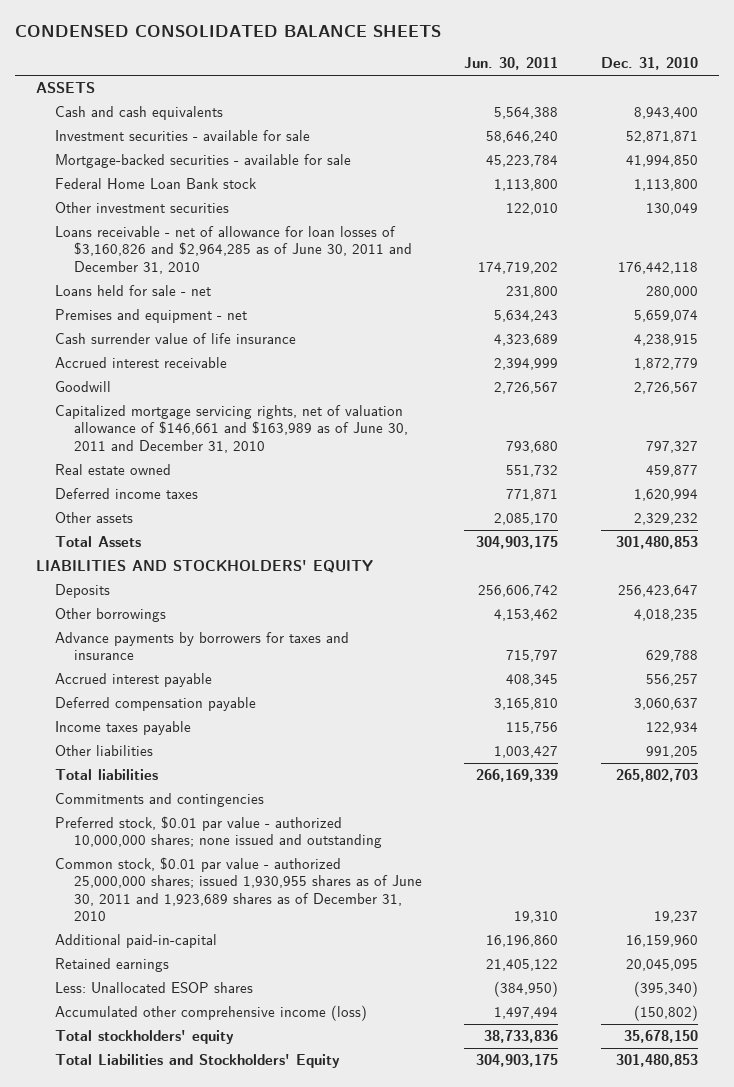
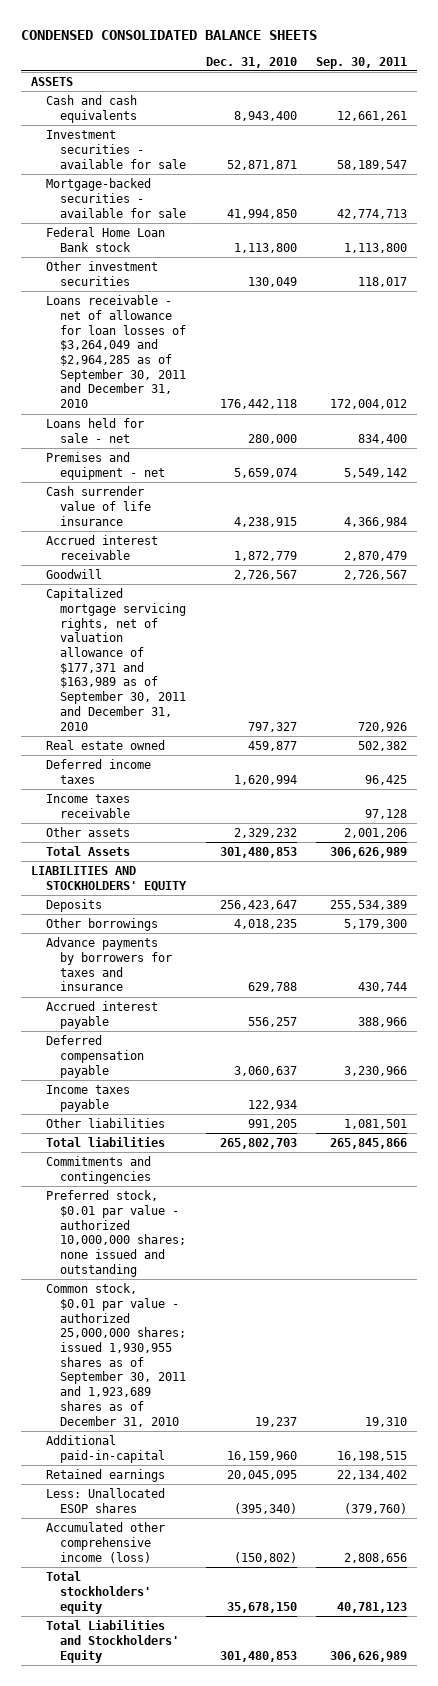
[464,57,559,71] Jun. 30, 2011 -> none
none -> [315,56,407,69] Sep. 30, 2011
[54,225,412,274] Loans receivable - net of allowance for loan losses of $3,160,826 and $2,964,285 as of June 30, 2011 and December 31, 2010 -> [45,295,187,409] Loans receivable - net of allowance for loan losses of $3,264,049 and $2,964,285 as of September 30, 2011 and December 31, 2010
[54,404,408,453] Capitalized mortgage servicing rights, net of valuation allowance of $146,661 and $163,989 as of June 30, 2011 and December 31, 2010 -> [45,588,187,731] Capitalized mortgage servicing rights, net of valuation allowance of $177,371 and $163,989 as of September 30, 2011 and December 31, 2010
none -> [45,794,131,818] Income taxes receivable
[54,856,422,921] Common stock, $0.01 par value - authorized 25,000,000 shares; issued 1,930,955 shares as of June 30, 2011 and 1,923,689 shares as of December 31, 2010 -> [45,1283,187,1427] Common stock, $0.01 par value - authorized 25,000,000 shares; issued 1,930,955 shares as of September 30, 2011 and 1,923,689 shares as of December 31, 2010

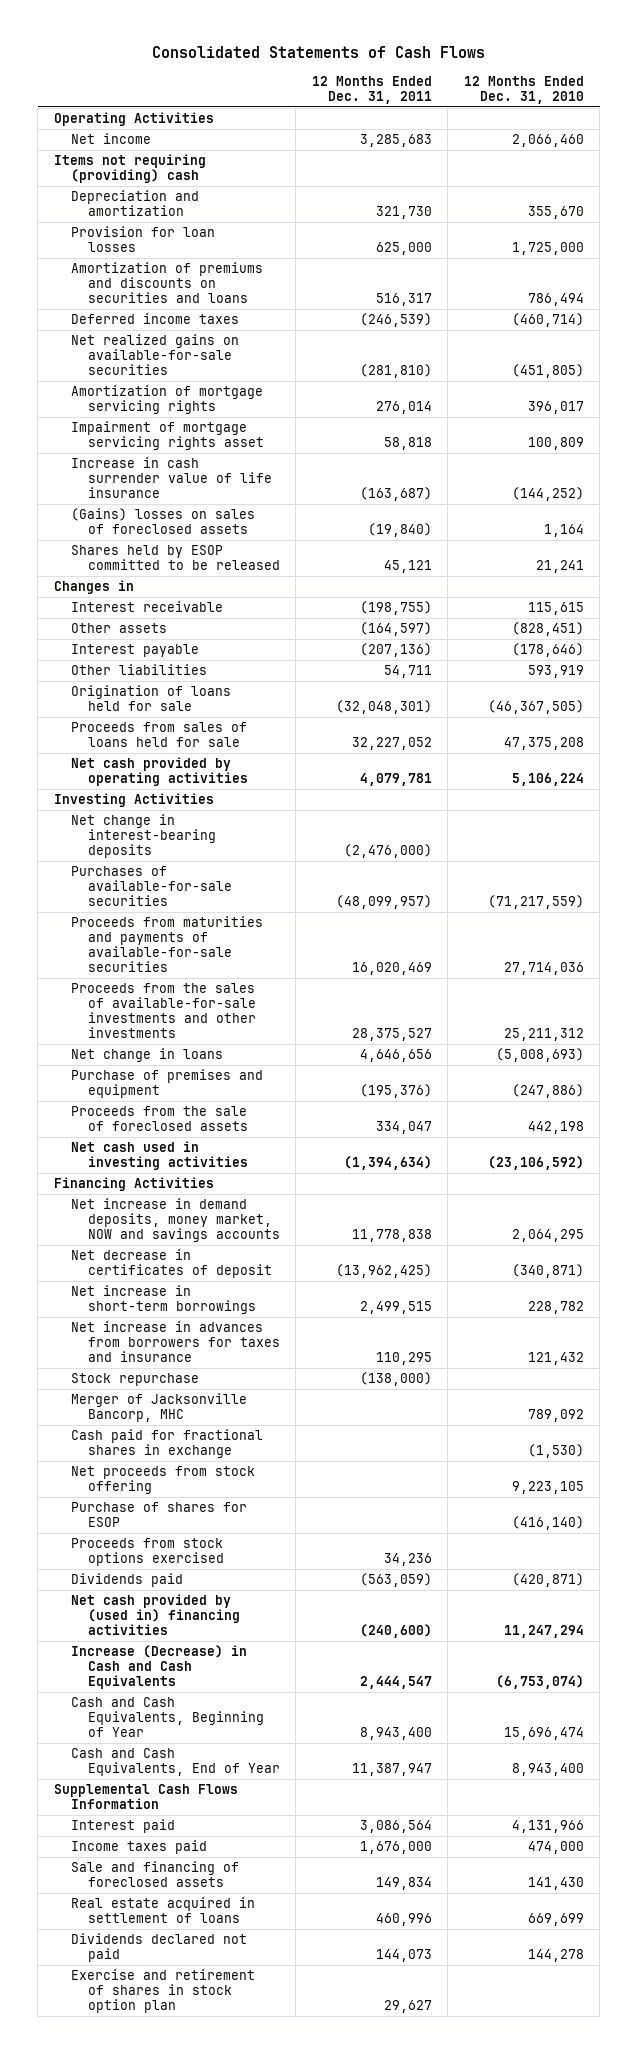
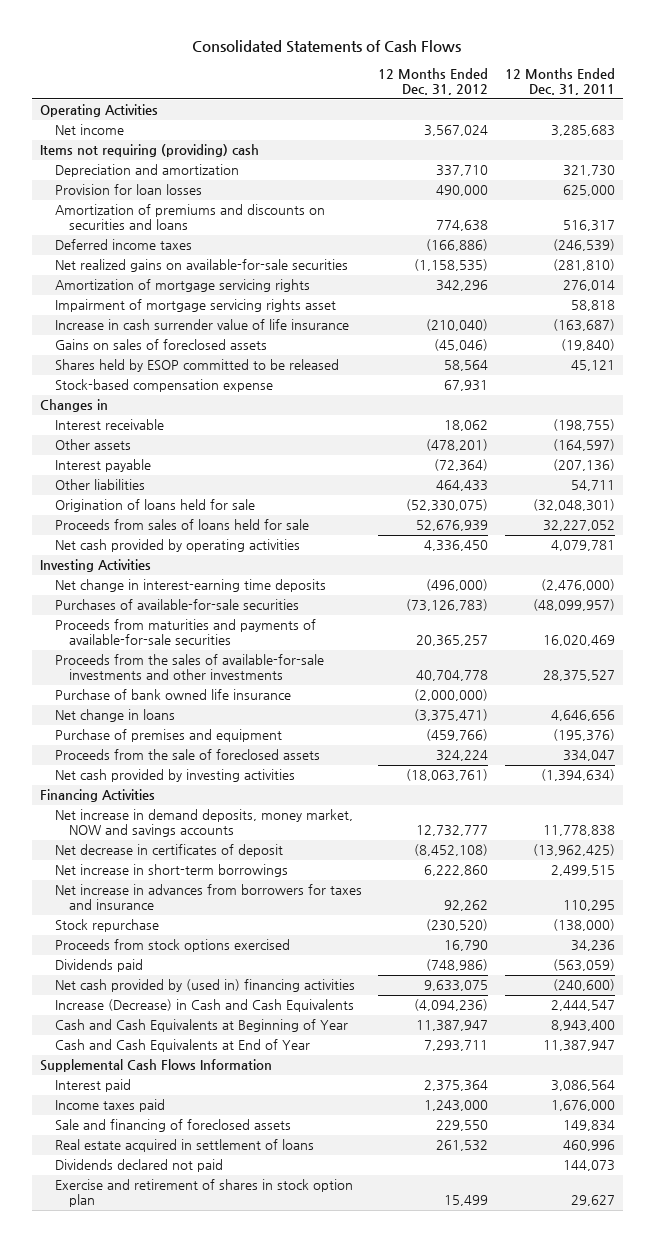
[463,76,584,105] 12 Months Ended Dec. 31, 2010 -> none
none -> [378,67,489,95] 12 Months Ended Dec. 31, 2012
[70,508,255,535] (Gains) losses on sales of foreclosed assets -> [54,339,267,351] Gains on sales of foreclosed assets
none -> [54,379,273,393] Stock-based compensation expense
[70,814,216,859] Net change in interest-bearing deposits -> [54,579,326,593] Net change in interest-earning time deposits
none -> [54,689,291,701] Purchase of bank owned life insurance
[70,1141,248,1171] Net cash used in investing activities -> [54,769,295,783] Net cash provided by investing activities
[70,1393,247,1423] Merger of Jacksonville Bancorp, MHC -> none
[70,1429,263,1459] Cash paid for fractional shares in exchange -> none
[70,1466,255,1495] Net proceeds from stock offering -> none
[70,1502,247,1528] Purchase of shares for ESOP -> none
[70,1697,264,1738] Cash and Cash Equivalents, Beginning of Year -> [54,1019,348,1033] Cash and Cash Equivalents at Beginning of Year
[70,1748,280,1777] Cash and Cash Equivalents, End of Year -> [54,1039,310,1053] Cash and Cash Equivalents at End of Year

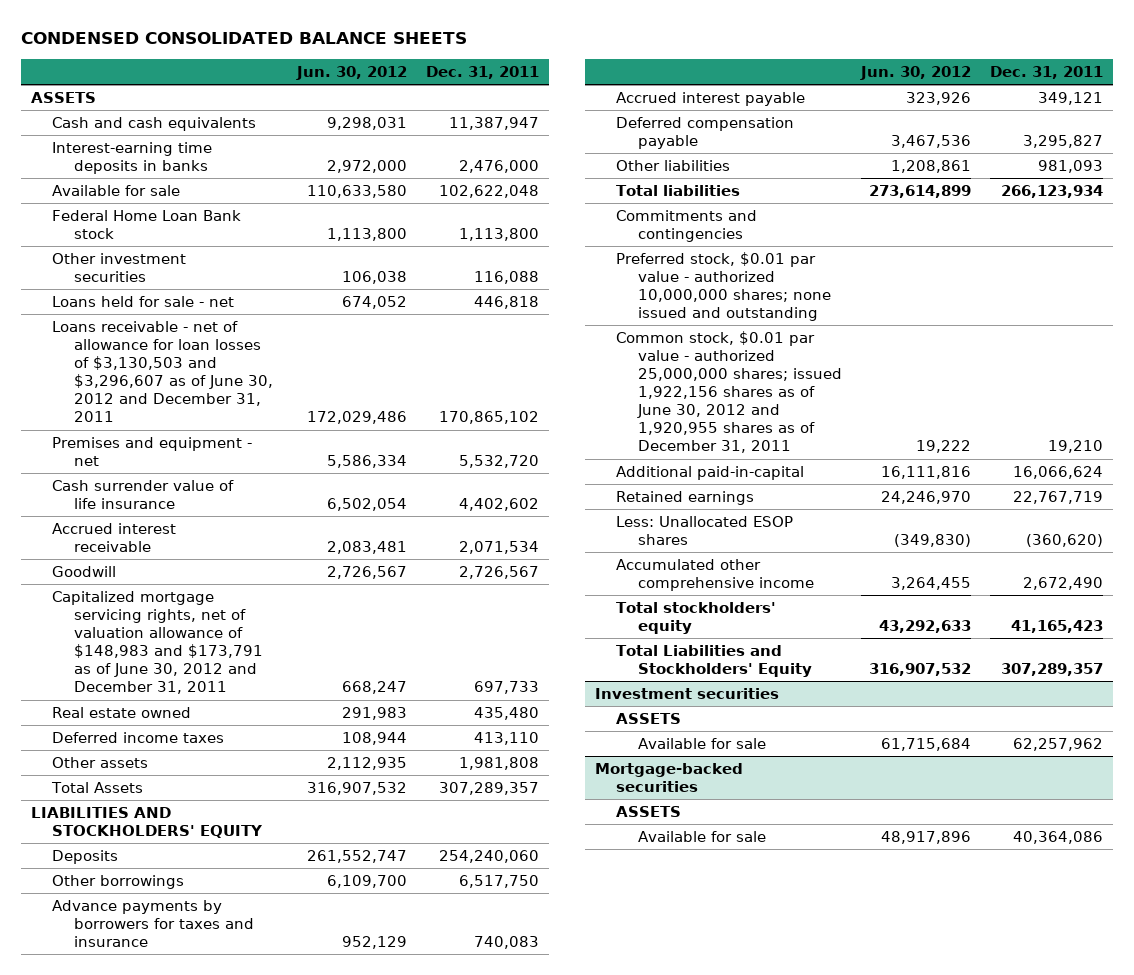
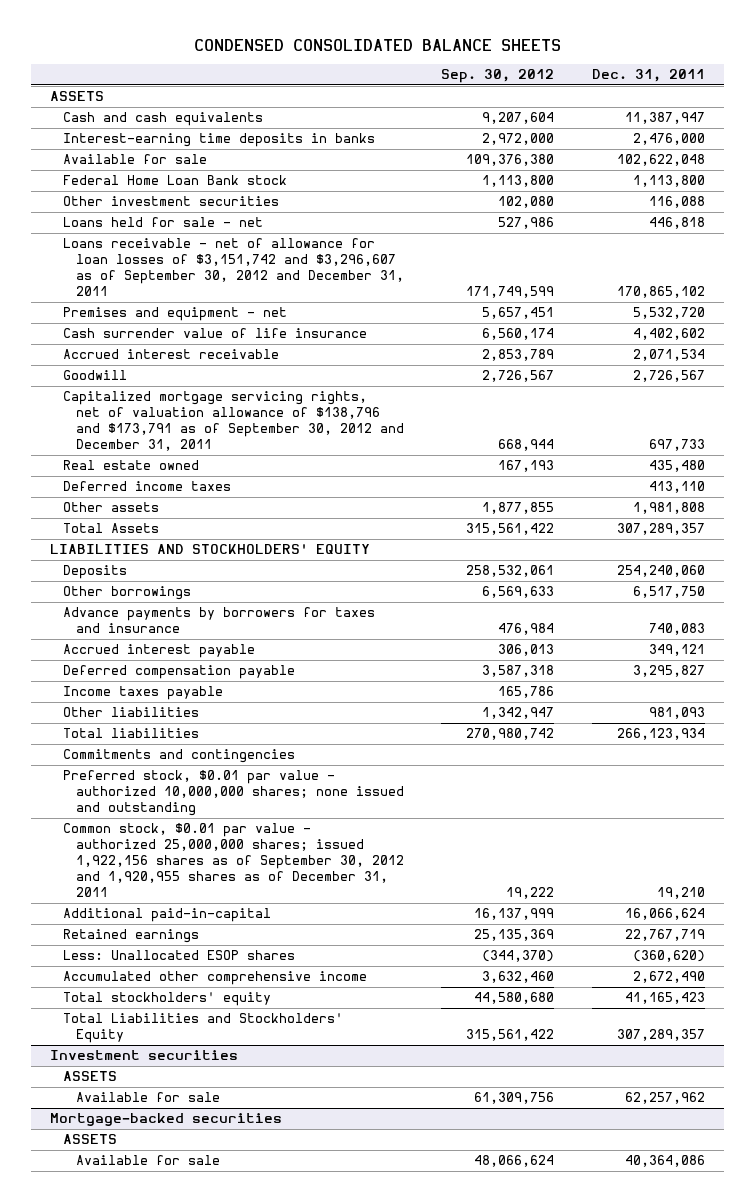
[295,65,407,80] Jun. 30, 2012 -> none
none -> [441,69,555,84] Sep. 30, 2012
[52,321,273,423] Loans receivable - net of allowance for loan losses of $3,130,503 and $3,296,607 as of June 30, 2012 and December 31, 2011 -> [62,238,404,297] Loans receivable - net of allowance for loan losses of $3,151,742 and $3,296,607 as of September 30, 2012 and December 31, 2011
[52,591,263,695] Capitalized mortgage servicing rights, net of valuation allowance of $148,983 and $173,791 as of June 30, 2012 and December 31, 2011 -> [62,391,404,452] Capitalized mortgage servicing rights, net of valuation allowance of $138,796 and $173,791 as of September 30, 2012 and December 31, 2011
none -> [62,686,223,701] Income taxes payable
[616,331,842,454] Common stock, $0.01 par value - authorized 25,000,000 shares; issued 1,922,156 shares as of June 30, 2012 and 1,920,955 shares as of December 31, 2011 -> [62,823,404,898] Common stock, $0.01 par value - authorized 25,000,000 shares; issued 1,922,156 shares as of September 30, 2012 and 1,920,955 shares as of December 31, 2011

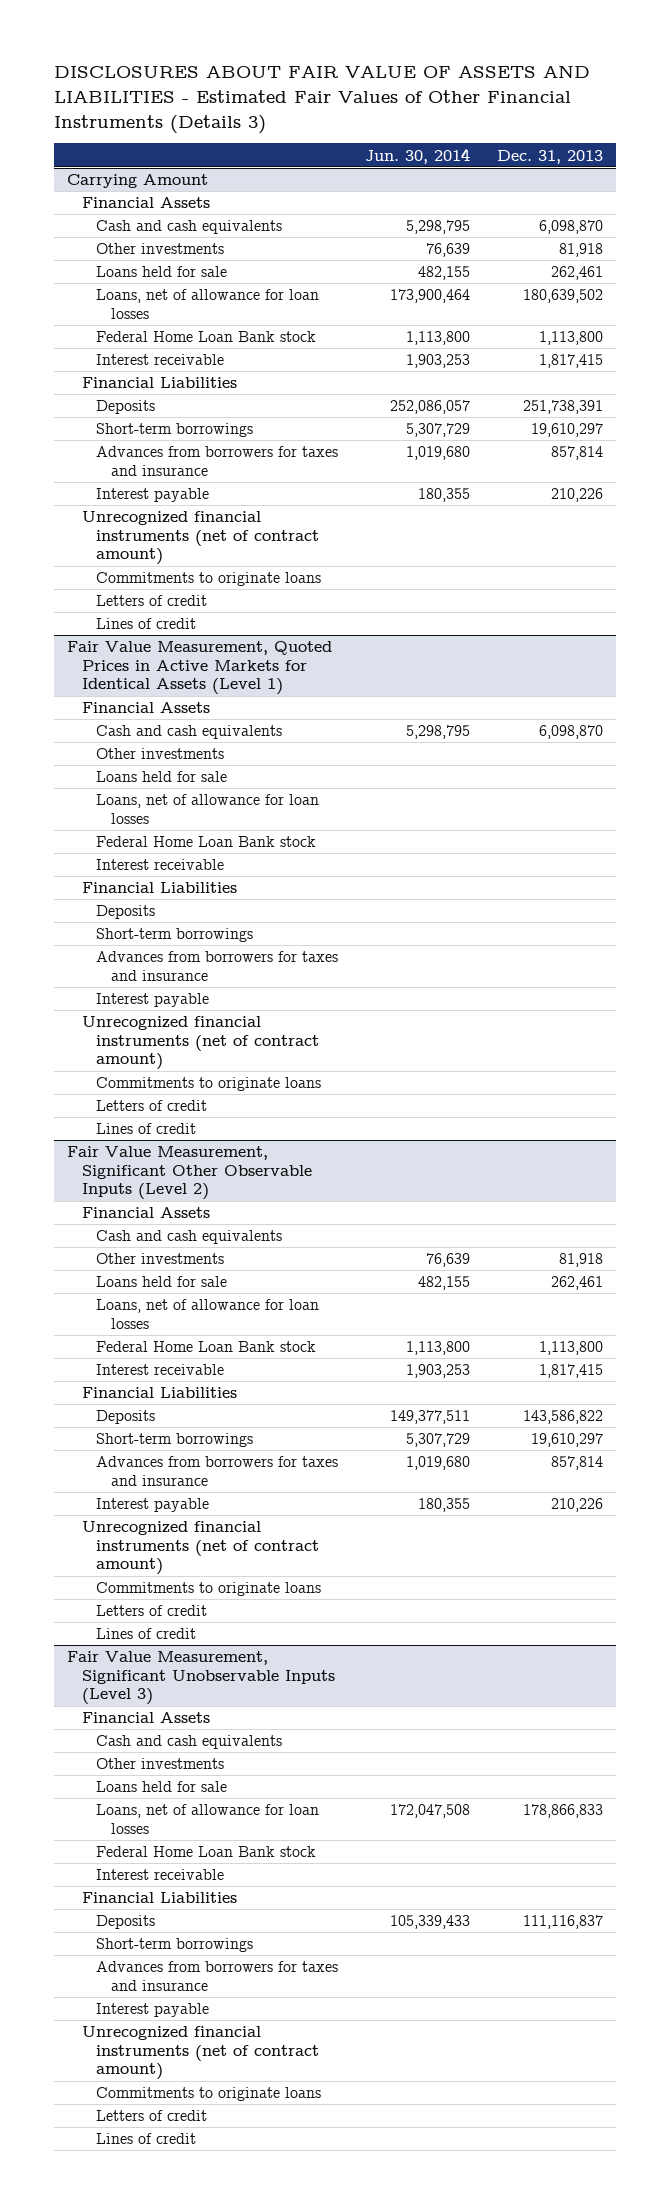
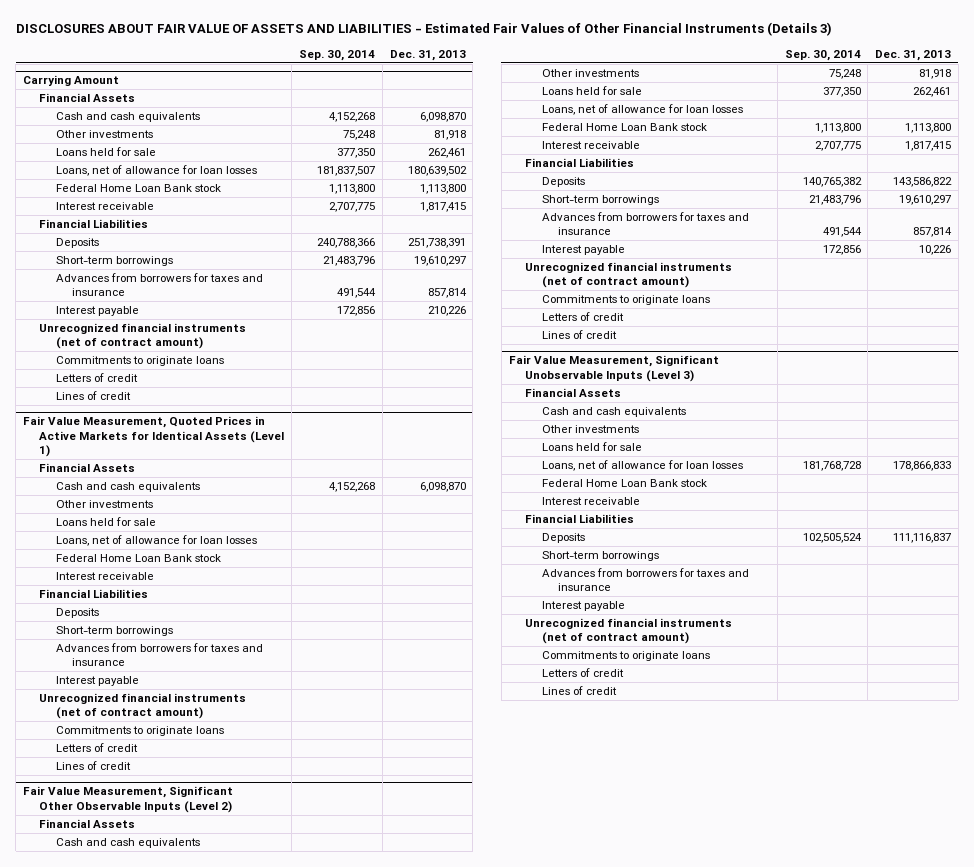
[364,147,470,164] Jun. 30, 2014 -> none
none -> [298,49,375,61] Sep. 30, 2014
[550,1498,603,1513] 210,226 -> [919,245,952,256] 10,226

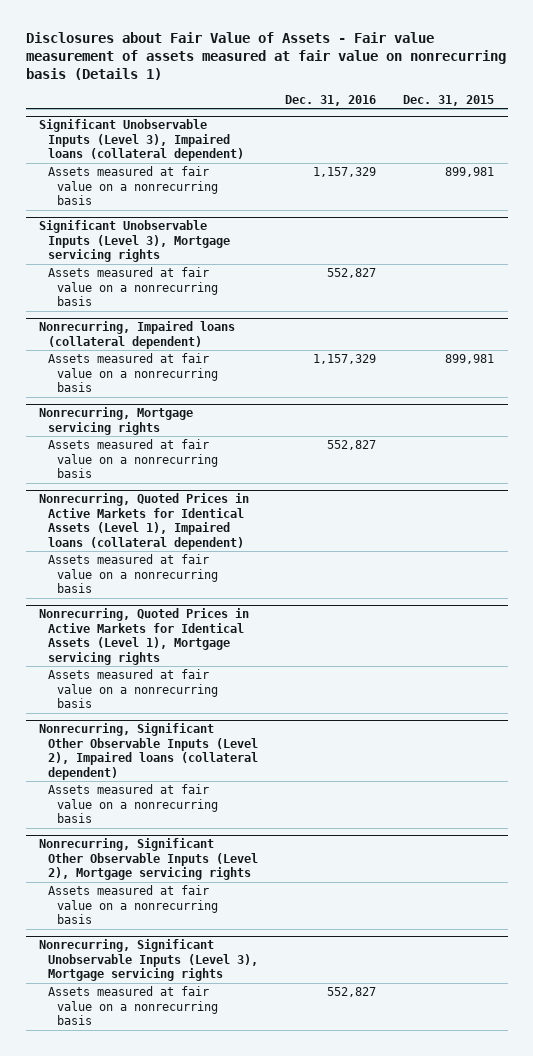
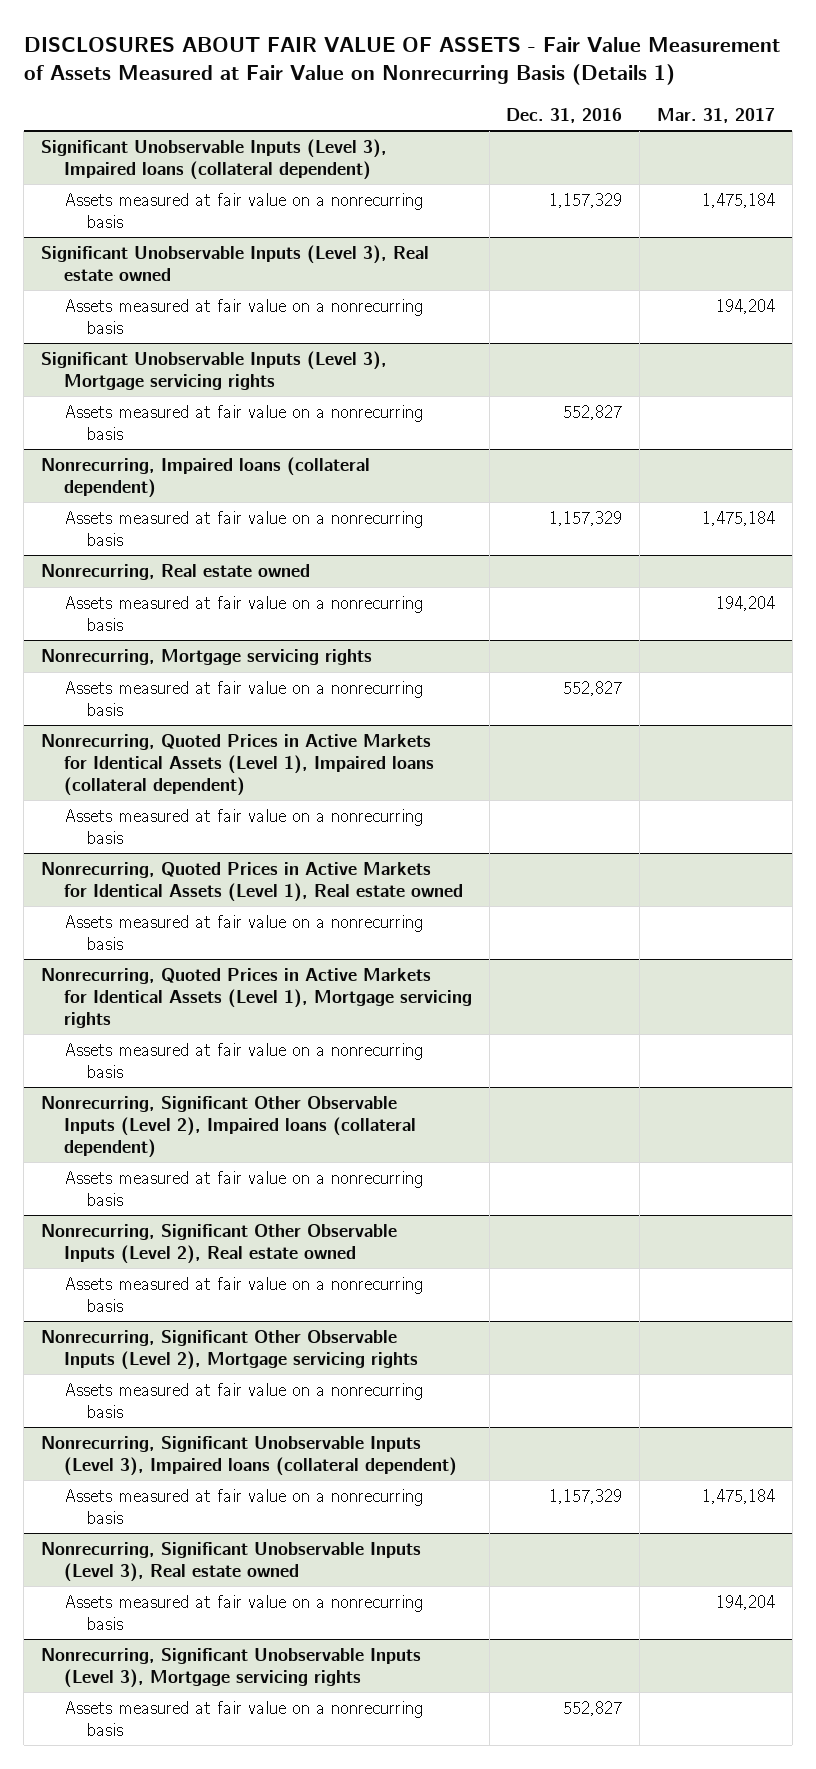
[25,32,506,81] Disclosures about Fair Value of Assets - Fair value measurement of assets measured at fair value on nonrecurring basis (Details 1) -> [23,37,780,86] DISCLOSURES ABOUT FAIR VALUE OF ASSETS - Fair Value Measurement of Assets Measured at Fair Value on Nonrecurring Basis (Details 1)
[403,94,495,106] Dec. 31, 2015 -> none
none -> [656,107,775,123] Mar. 31, 2017
none -> [40,245,429,282] Significant Unobservable Inputs (Level 3), Real estate owned
none -> [63,299,423,335] Assets measured at fair value on a nonrecurring basis
none -> [40,564,310,581] Nonrecurring, Real estate owned
none -> [63,596,423,632] Assets measured at fair value on a nonrecurring basis
none -> [40,862,463,903] Nonrecurring, Quoted Prices in Active Markets for Identical Assets (Level 1), Real estate owned
none -> [63,915,423,951] Assets measured at fair value on a nonrecurring basis
none -> [40,1224,397,1265] Nonrecurring, Significant Other Observable Inputs (Level 2), Real estate owned
none -> [63,1277,423,1313] Assets measured at fair value on a nonrecurring basis
none -> [40,1436,457,1477] Nonrecurring, Significant Unobservable Inputs (Level 3), Impaired loans (collateral dependent)
none -> [63,1489,423,1525] Assets measured at fair value on a nonrecurring basis
none -> [40,1542,421,1583] Nonrecurring, Significant Unobservable Inputs (Level 3), Real estate owned
none -> [63,1595,423,1631] Assets measured at fair value on a nonrecurring basis

